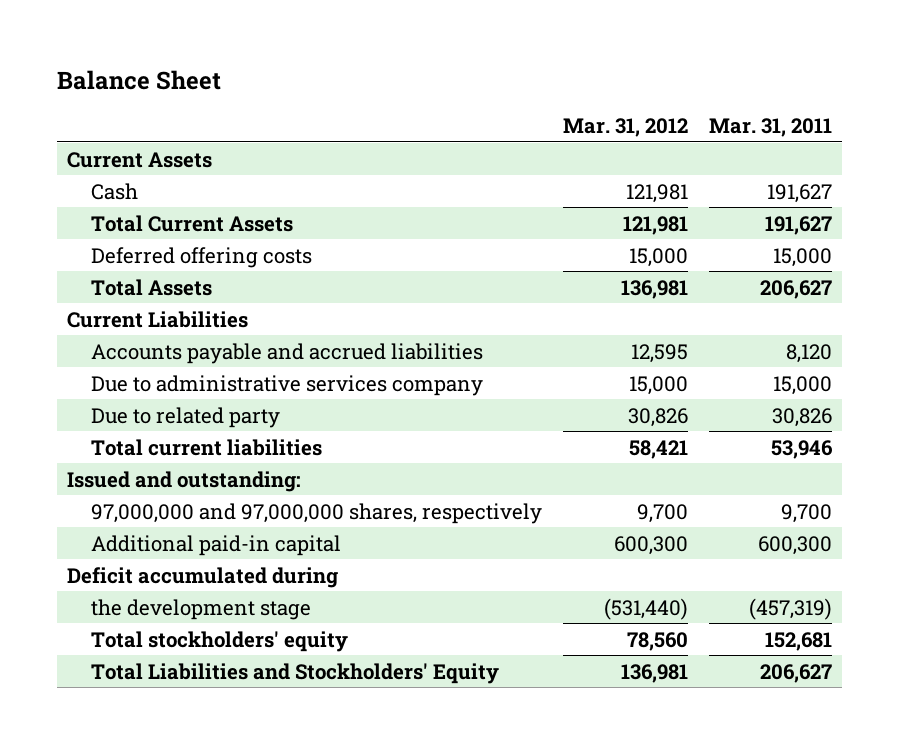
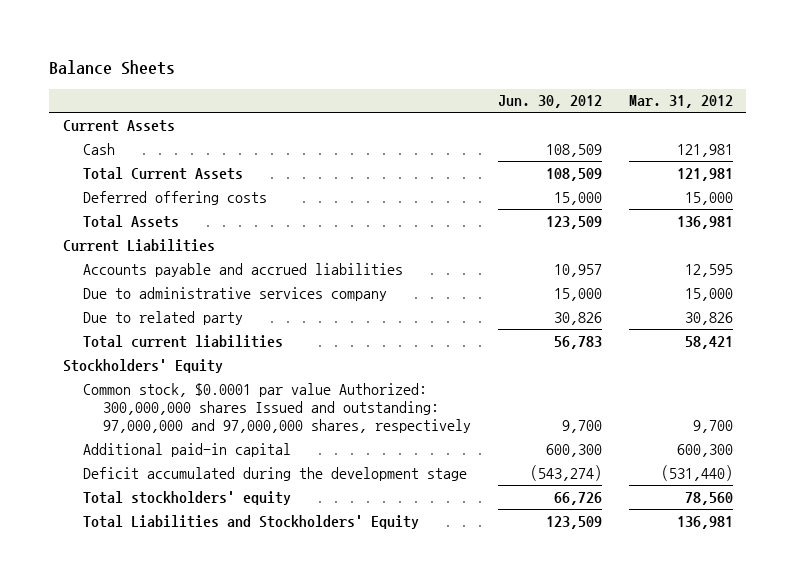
[56,70,221,91] Balance Sheet -> [49,60,176,76] Balance Sheets
[708,118,832,138] Mar. 31, 2011 -> none
none -> [497,95,602,109] Jun. 30, 2012
[67,470,302,492] Issued and outstanding: -> none
none -> [62,358,223,373] Stockholders' Equity
[91,502,543,524] 97,000,000 and 97,000,000 shares, respectively -> [82,382,471,433] Common stock, $0.0001 par value Authorized: 300,000,000 shares Issued and outstanding: 97,000,000 and 97,000,000 shares, respectively
[67,566,339,588] Deficit accumulated during -> none
[91,598,312,620] the development stage -> [82,466,467,481] Deficit accumulated during the development stage

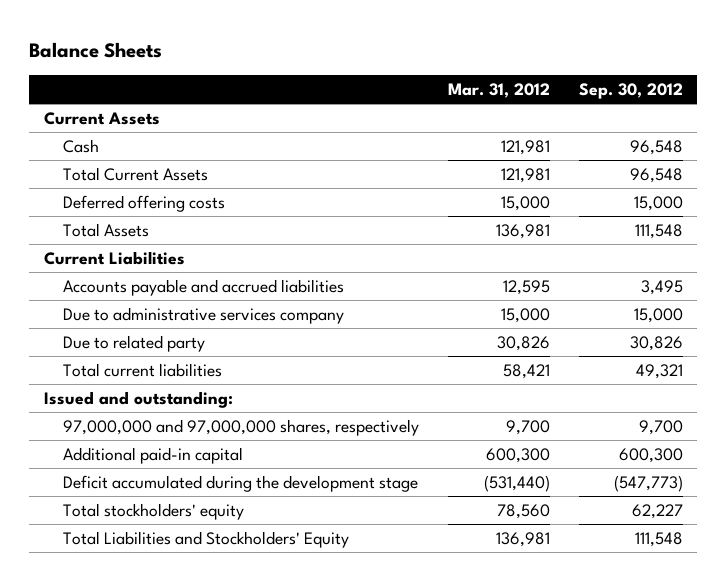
[497,95,602,109] Jun. 30, 2012 -> none
none -> [578,82,683,99] Sep. 30, 2012
[62,358,223,373] Stockholders' Equity -> none
none -> [43,391,233,409] Issued and outstanding:
[82,382,471,433] Common stock, $0.0001 par value Authorized: 300,000,000 shares Issued and outstanding: 97,000,000 and 97,000,000 shares, respectively -> [62,419,419,437] 97,000,000 and 97,000,000 shares, respectively

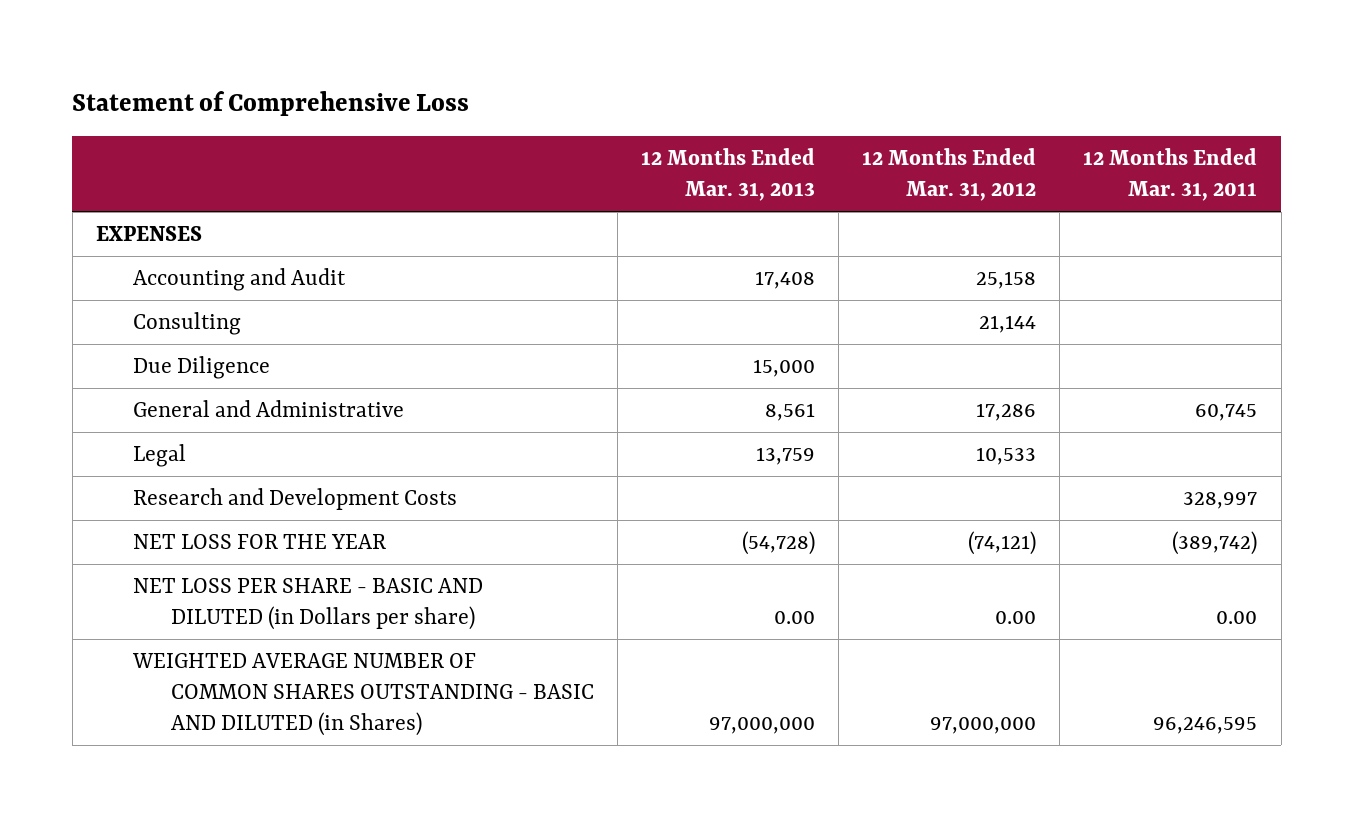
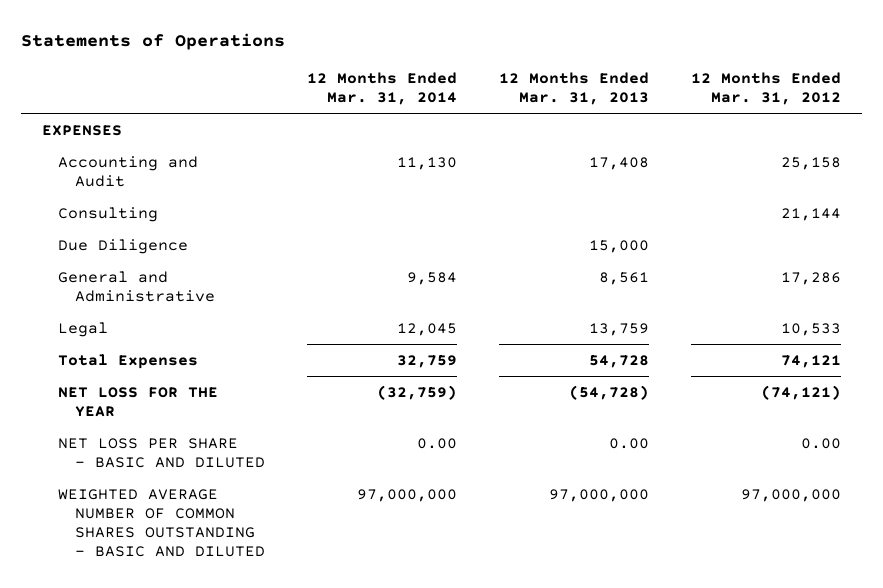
[72,90,470,116] Statement of Comprehensive Loss -> [20,33,285,51] Statements of Operations
[1083,148,1258,201] 12 Months Ended Mar. 31, 2011 -> none
none -> [306,71,457,106] 12 Months Ended Mar. 31, 2014
[133,488,458,511] Research and Development Costs -> none
none -> [58,353,199,369] Total Expenses
[133,578,484,631] NET LOSS PER SHARE - BASIC AND DILUTED (in Dollars per share) -> [58,437,265,468] NET LOSS PER SHARE - BASIC AND DILUTED
[132,653,594,736] WEIGHTED AVERAGE NUMBER OF COMMON SHARES OUTSTANDING - BASIC AND DILUTED (in Shares) -> [58,488,265,557] WEIGHTED AVERAGE NUMBER OF COMMON SHARES OUTSTANDING - BASIC AND DILUTED

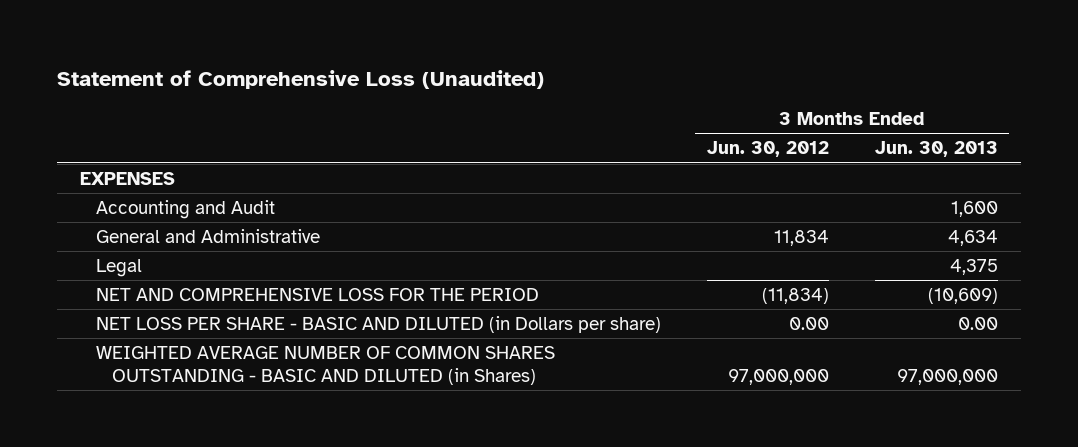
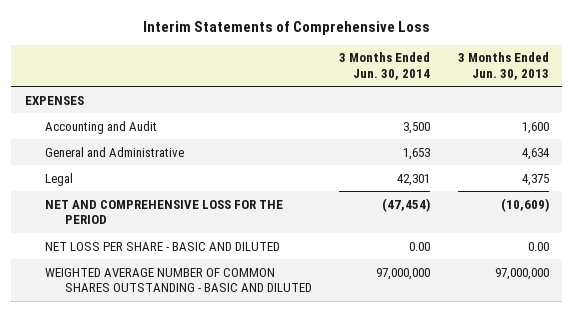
[56,69,544,89] Statement of Comprehensive Loss (Unaudited) -> [142,20,430,35] Interim Statements of Comprehensive Loss
[706,141,829,158] Jun. 30, 2012 -> none
none -> [339,52,431,80] 3 Months Ended Jun. 30, 2014
[95,315,661,333] NET LOSS PER SHARE - BASIC AND DILUTED (in Dollars per share) -> [44,241,280,251] NET LOSS PER SHARE - BASIC AND DILUTED
[95,345,555,385] WEIGHTED AVERAGE NUMBER OF COMMON SHARES OUTSTANDING - BASIC AND DILUTED (in Shares) -> [44,267,312,293] WEIGHTED AVERAGE NUMBER OF COMMON SHARES OUTSTANDING - BASIC AND DILUTED

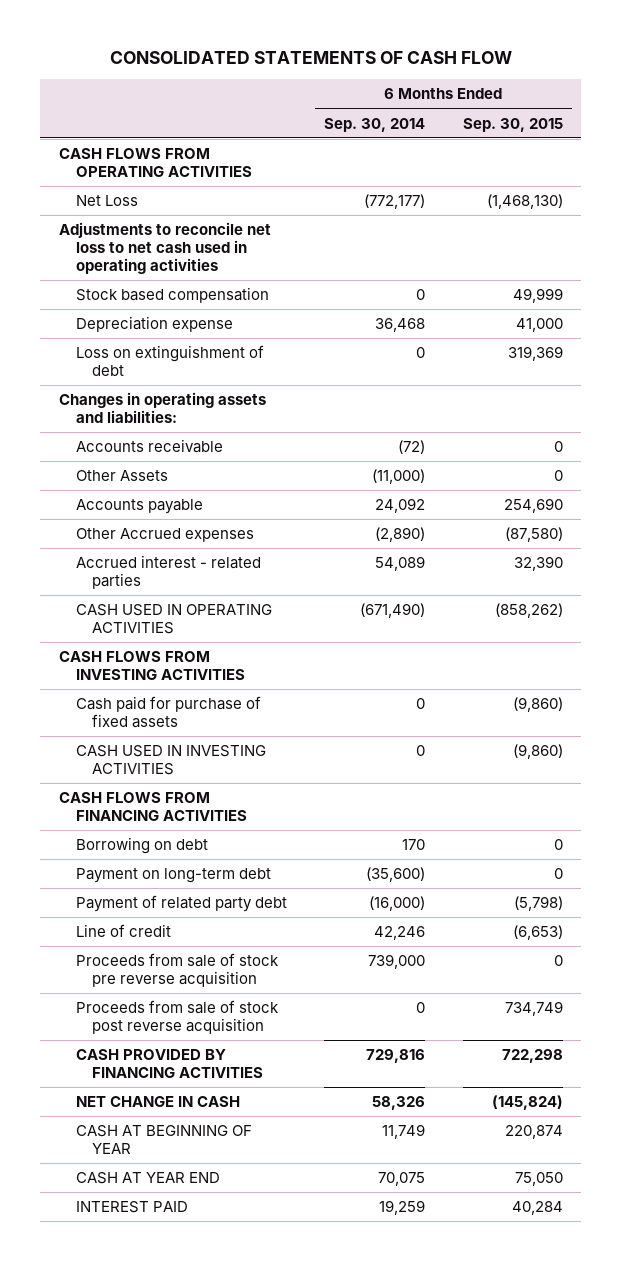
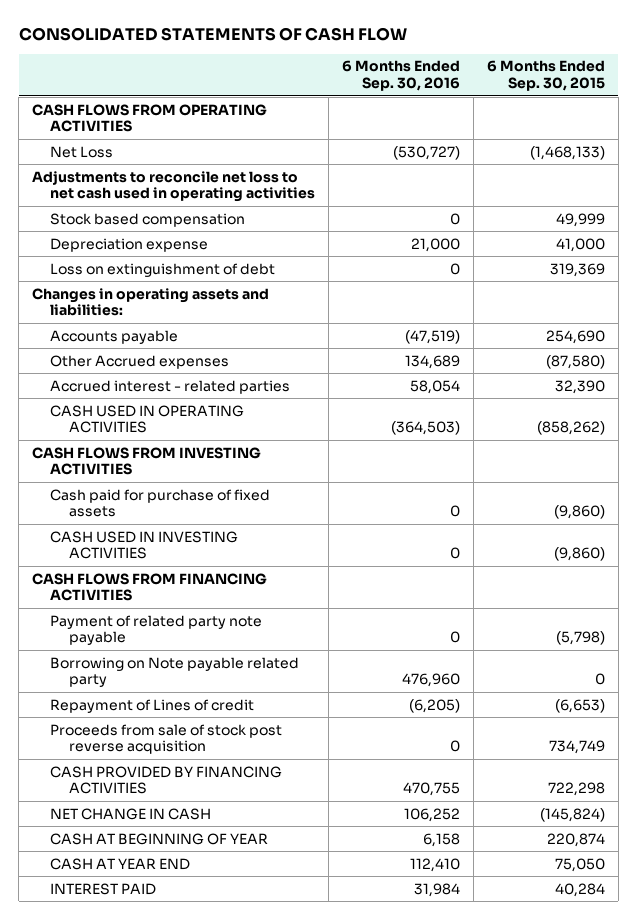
[324,117,426,132] Sep. 30, 2014 -> none
none -> [342,60,461,92] 6 Months Ended Sep. 30, 2016
[486,194,563,210] (1,468,130) -> [529,145,605,160] (1,468,133)
[75,439,223,454] Accounts receivable -> none
[75,470,168,482] Other Assets -> none
[75,837,208,855] Borrowing on debt -> none
[75,868,271,884] Payment on long-term debt -> none
[75,953,279,988] Proceeds from sale of stock pre reverse acquisition -> none
[75,895,287,913] Payment of related party debt -> [50,614,263,646] Payment of related party note payable
none -> [50,656,300,688] Borrowing on Note payable related party
[75,924,171,938] Line of credit -> [50,698,255,713] Repayment of Lines of credit

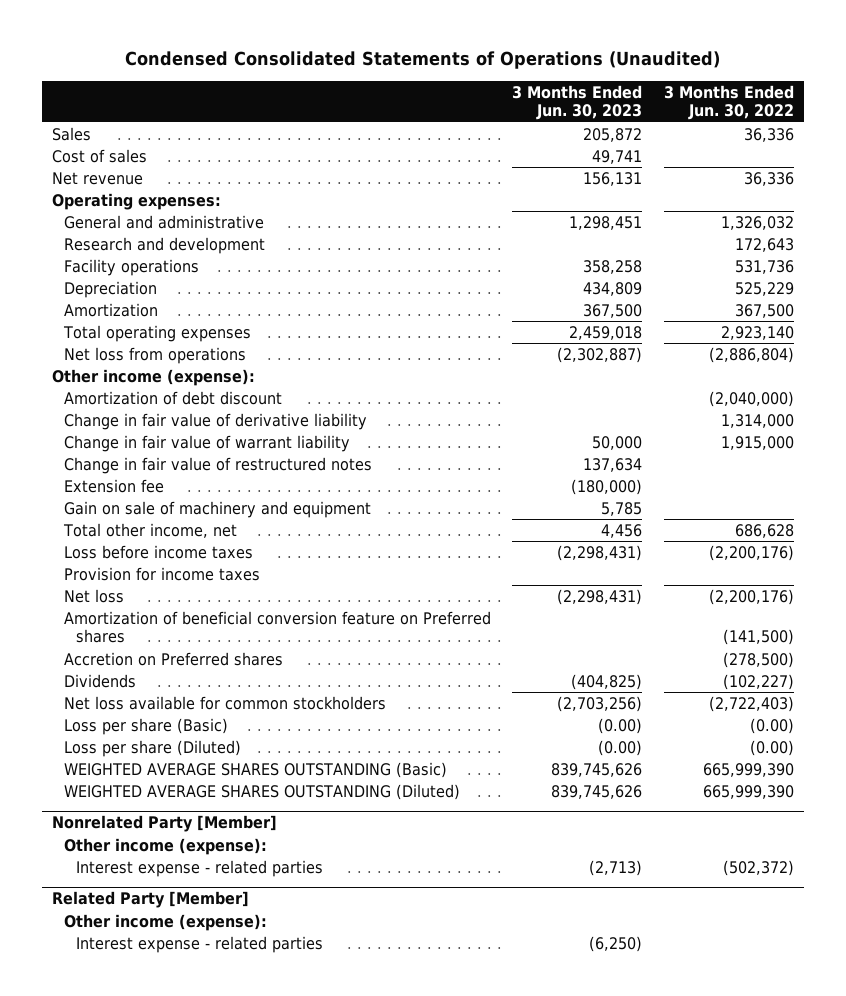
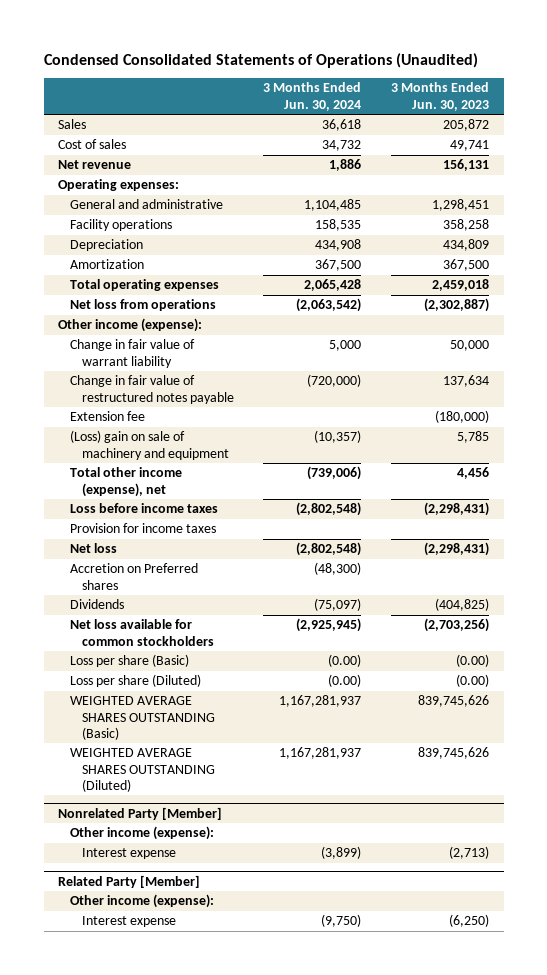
[663,84,794,121] 3 Months Ended Jun. 30, 2022 -> none
none -> [263,82,362,111] 3 Months Ended Jun. 30, 2024
[63,236,265,254] Research and development -> none
[63,390,282,405] Amortization of debt discount -> none
[63,412,367,430] Change in fair value of derivative liability -> none
[63,456,372,474] Change in fair value of restructured notes -> [69,375,234,404] Change in fair value of restructured notes payable
[63,500,371,518] Gain on sale of machinery and equipment -> [69,430,229,460] (Loss) gain on sale of machinery and equipment
[62,522,237,538] Total other income, net -> [69,467,182,497] Total other income (expense), net
[63,610,491,644] Amortization of beneficial conversion feature on Preferred shares -> none
[75,859,323,877] Interest expense - related parties -> [81,848,176,860] Interest expense
[75,935,323,953] Interest expense - related parties -> [81,916,176,928] Interest expense

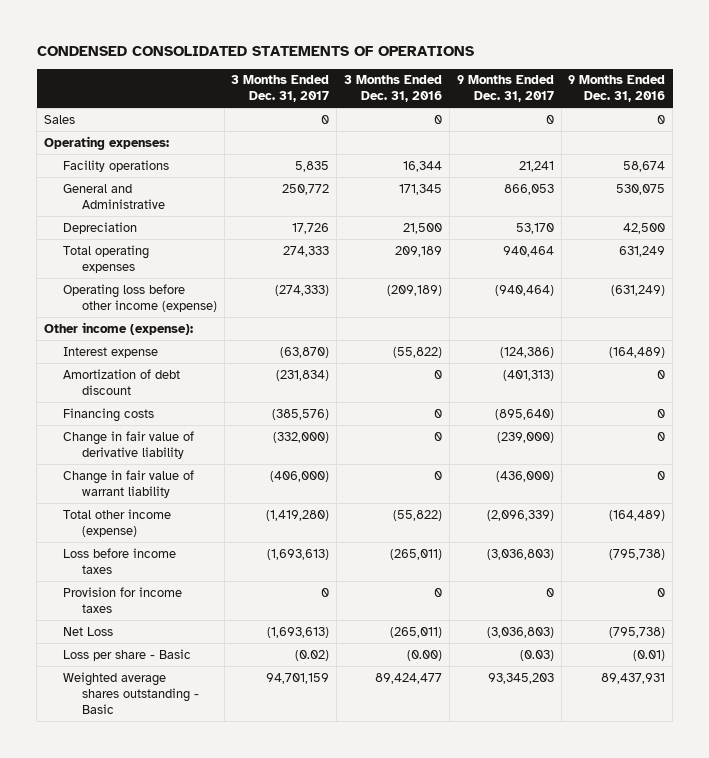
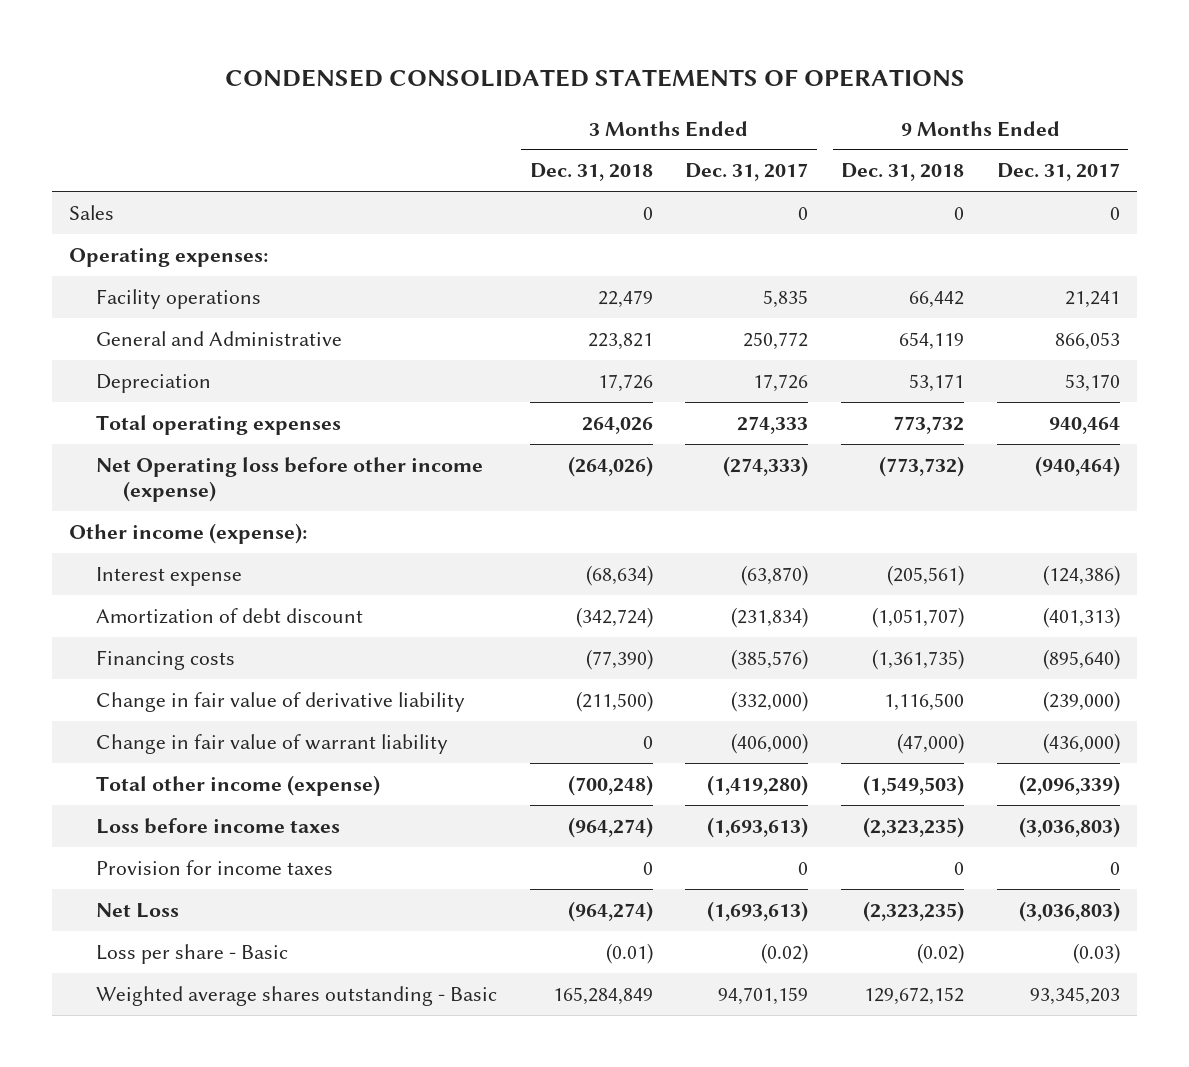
[344,75,443,103] 3 Months Ended Dec. 31, 2016 -> none
[568,75,666,103] 9 Months Ended Dec. 31, 2016 -> none
none -> [529,163,653,182] Dec. 31, 2018
none -> [841,163,965,182] Dec. 31, 2018
[62,283,217,312] Operating loss before other income (expense) -> [95,456,483,503] Net Operating loss before other income (expense)

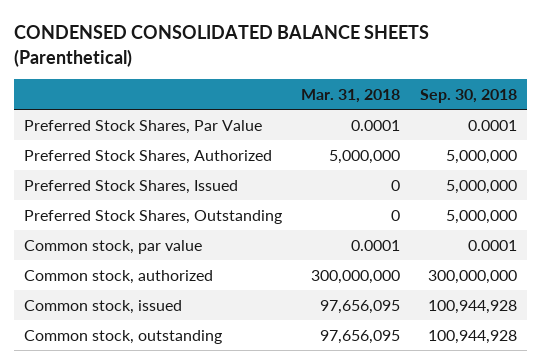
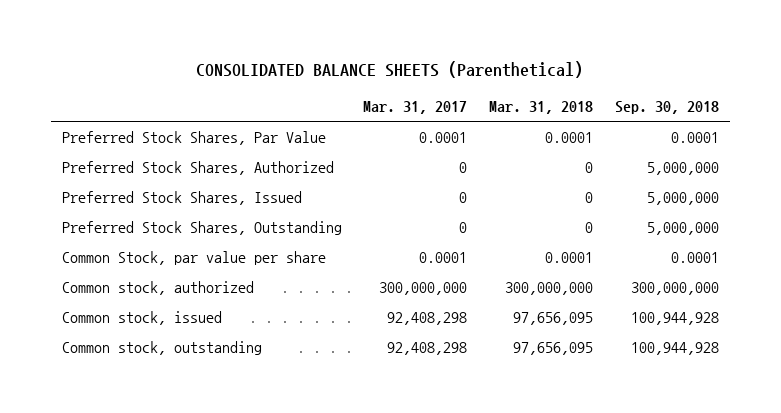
[14,24,430,67] CONDENSED CONSOLIDATED BALANCE SHEETS (Parenthetical) -> [196,61,584,79] CONSOLIDATED BALANCE SHEETS (Parenthetical)
none -> [363,101,468,115] Mar. 31, 2017
[329,149,401,164] 5,000,000 -> [585,162,594,174] 0
[24,239,203,254] Common stock, par value -> [61,251,326,266] Common Stock, par value per share

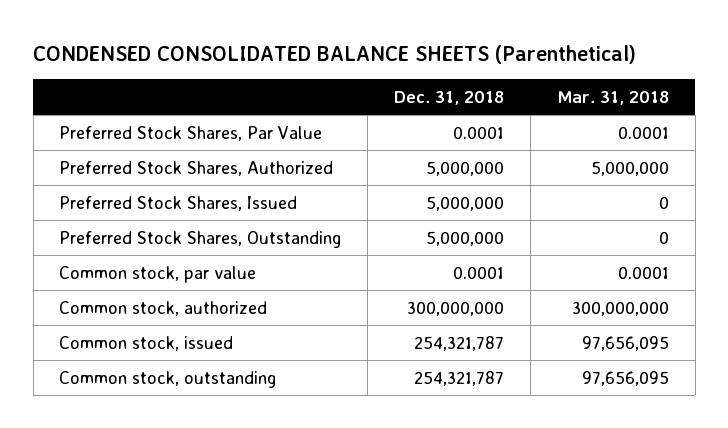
[196,61,584,79] CONSOLIDATED BALANCE SHEETS (Parenthetical) -> [33,45,637,65] CONDENSED CONSOLIDATED BALANCE SHEETS (Parenthetical)
[363,101,468,115] Mar. 31, 2017 -> none
[615,101,720,115] Sep. 30, 2018 -> none
none -> [394,90,505,105] Dec. 31, 2018
[585,162,594,174] 0 -> [590,160,669,176] 5,000,000
[61,251,326,266] Common Stock, par value per share -> [59,265,257,283] Common stock, par value

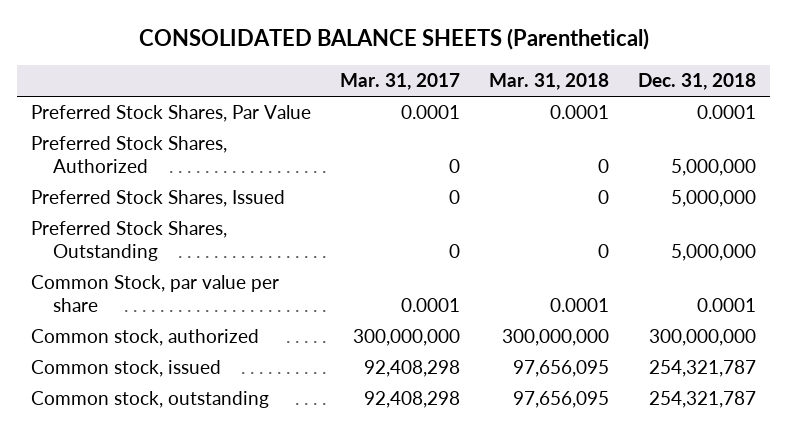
[33,45,637,65] CONDENSED CONSOLIDATED BALANCE SHEETS (Parenthetical) -> [138,28,649,51] CONSOLIDATED BALANCE SHEETS (Parenthetical)
none -> [340,73,461,91] Mar. 31, 2017
[590,160,669,176] 5,000,000 -> [597,158,609,173] 0
[59,265,257,283] Common stock, par value -> [31,275,280,312] Common Stock, par value per share

